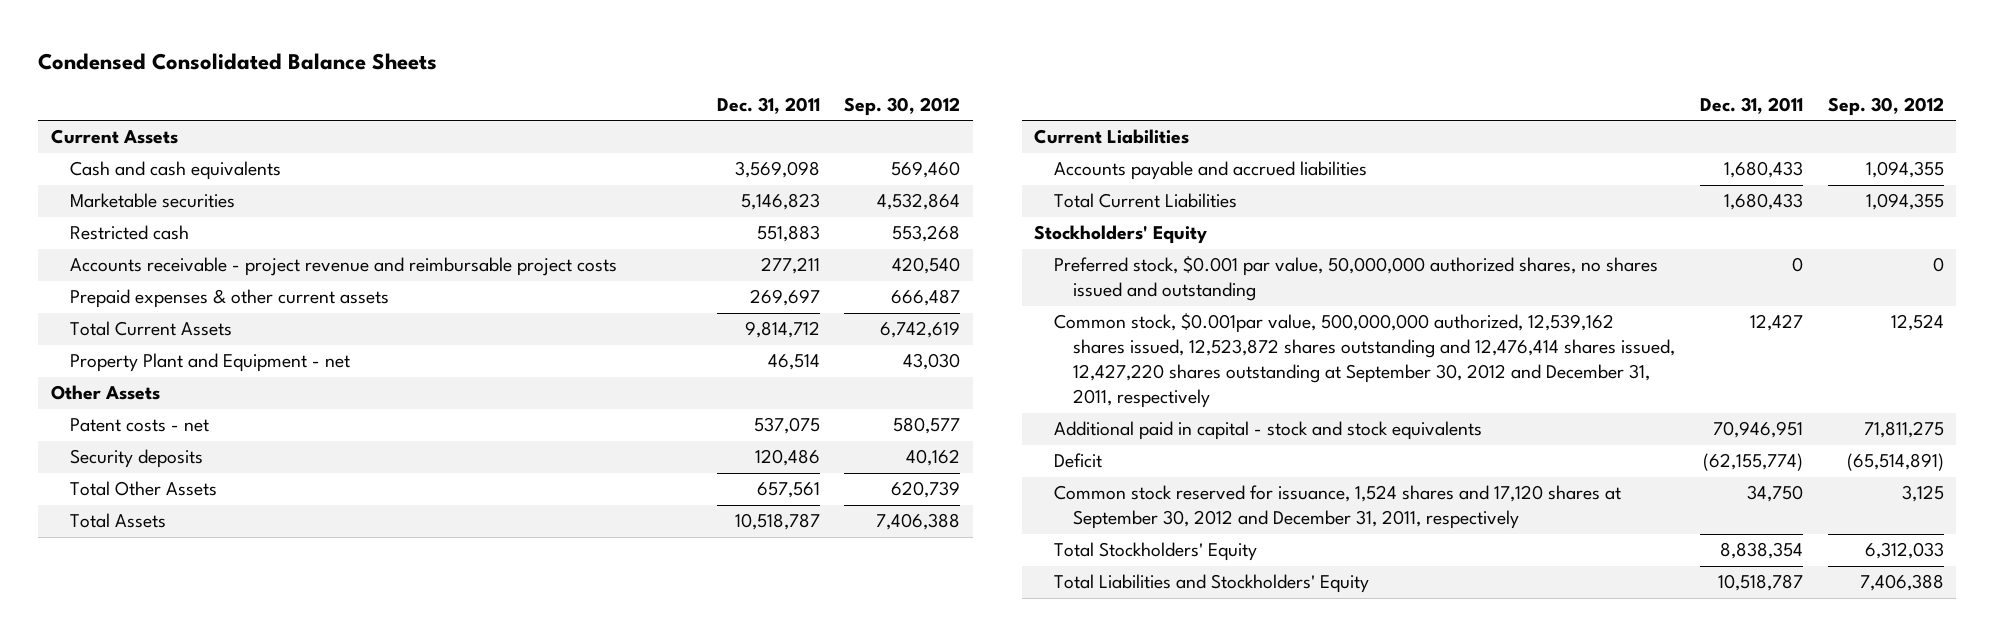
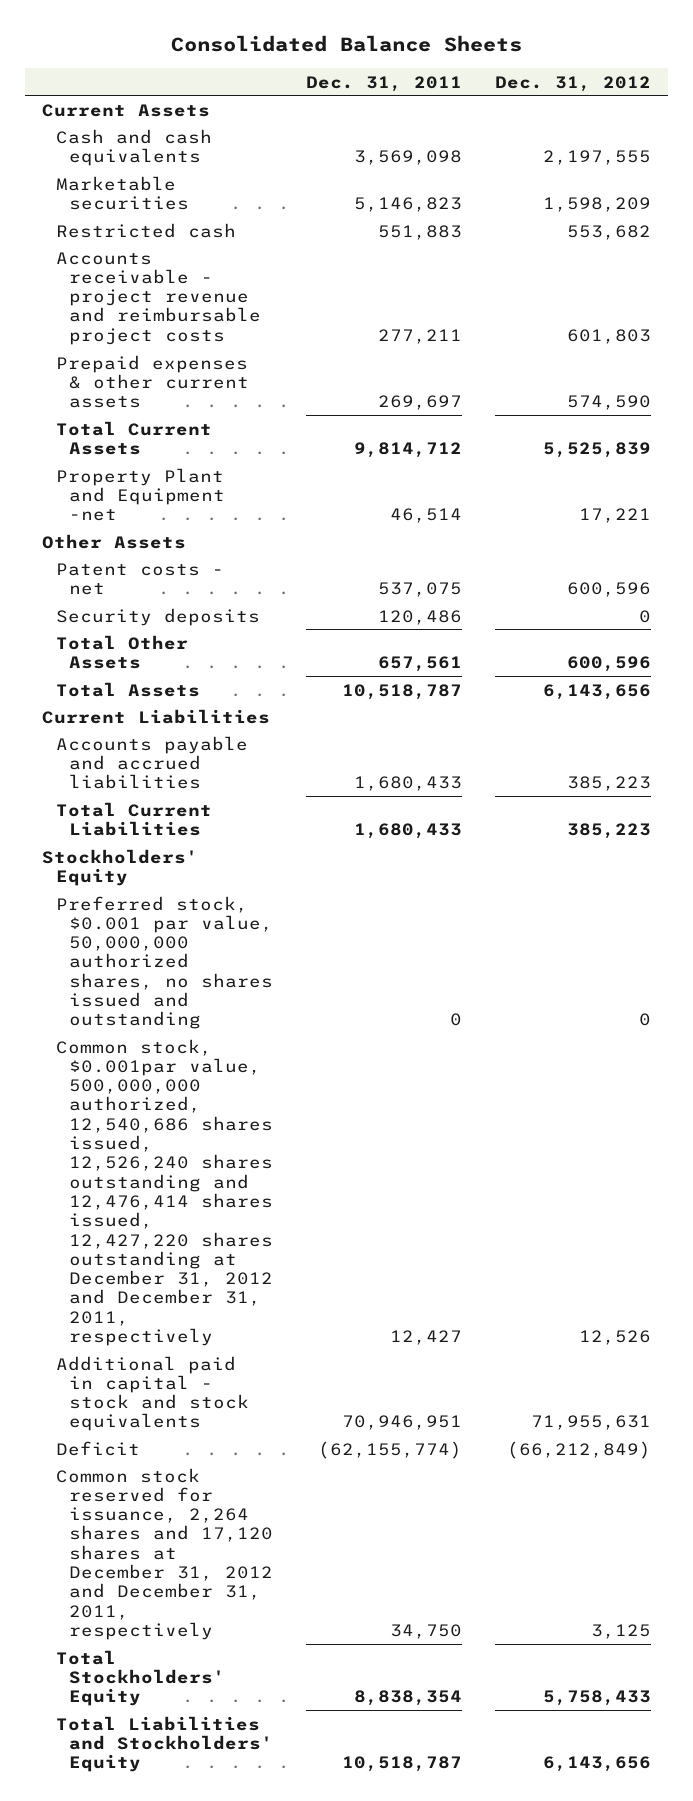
[38,53,438,71] Condensed Consolidated Balance Sheets -> [170,35,522,53] Consolidated Balance Sheets
[844,97,961,117] Sep. 30, 2012 -> none
none -> [495,75,652,92] Dec. 31, 2012
[70,353,351,373] Property Plant and Equipment - net -> [55,467,226,522] Property Plant and Equipment -net
[1053,313,1676,409] Common stock, $0.001par value, 500,000,000 authorized, 12,539,162 shares issued, 12,523,872 shares outstanding and 12,476,414 shares issued, 12,427,220 shares outstanding at September 30, 2012 and December 31, 2011, respectively -> [55,1038,274,1347] Common stock, $0.001par value, 500,000,000 authorized, 12,540,686 shares issued, 12,526,240 shares outstanding and 12,476,414 shares issued, 12,427,220 shares outstanding at December 31, 2012 and December 31, 2011, respectively
[1053,485,1621,530] Common stock reserved for issuance, 1,524 shares and 17,120 shares at September 30, 2012 and December 31, 2011, respectively -> [55,1467,274,1640] Common stock reserved for issuance, 2,264 shares and 17,120 shares at December 31, 2012 and December 31, 2011, respectively

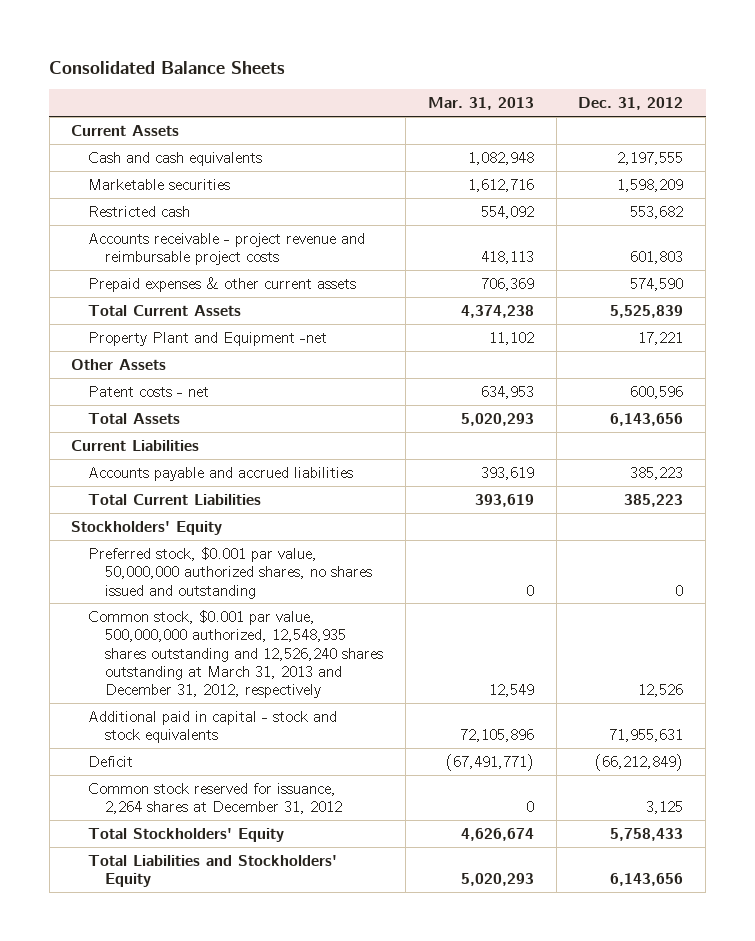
[306,75,463,92] Dec. 31, 2011 -> none
none -> [427,97,534,111] Mar. 31, 2013
[55,607,260,626] Security deposits -> none
[55,634,188,669] Total Other Assets -> none
[55,1038,274,1347] Common stock, $0.001par value, 500,000,000 authorized, 12,540,686 shares issued, 12,526,240 shares outstanding and 12,476,414 shares issued, 12,427,220 shares outstanding at December 31, 2012 and December 31, 2011, respectively -> [88,609,384,699] Common stock, $0.001 par value, 500,000,000 authorized, 12,548,935 shares outstanding and 12,526,240 shares outstanding at March 31, 2013 and December 31, 2012, respectively
[55,1467,274,1640] Common stock reserved for issuance, 2,264 shares and 17,120 shares at December 31, 2012 and December 31, 2011, respectively -> [88,782,343,815] Common stock reserved for issuance, 2,264 shares at December 31, 2012

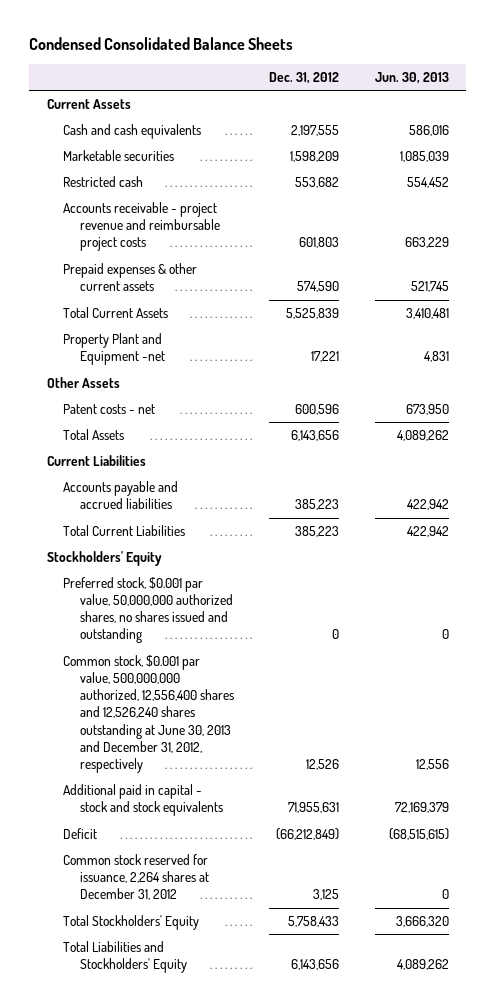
[49,60,286,74] Consolidated Balance Sheets -> [28,37,293,51] Condensed Consolidated Balance Sheets
[427,97,534,111] Mar. 31, 2013 -> none
none -> [374,72,449,85] Jun. 30, 2013
[88,609,384,699] Common stock, $0.001 par value, 500,000,000 authorized, 12,548,935 shares outstanding and 12,526,240 shares outstanding at March 31, 2013 and December 31, 2012, respectively -> [63,655,234,773] Common stock, $0.001 par value, 500,000,000 authorized, 12,556,400 shares and 12,526,240 shares outstanding at June 30, 2013 and December 31, 2012, respectively

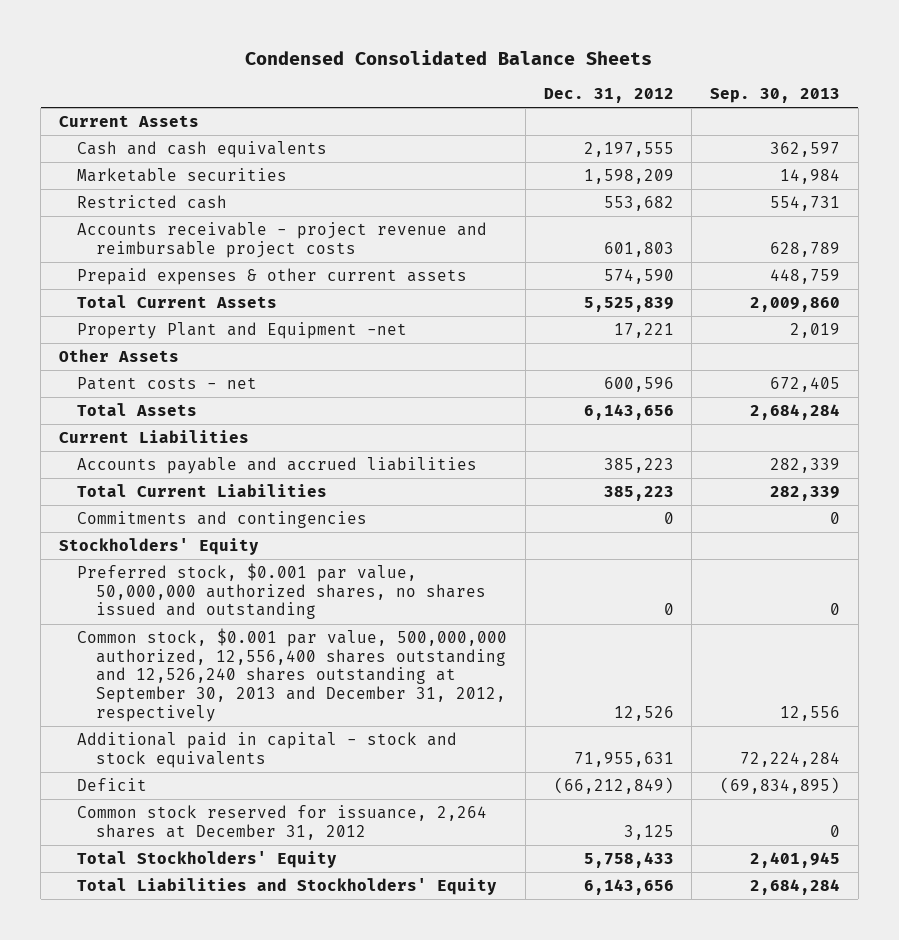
[374,72,449,85] Jun. 30, 2013 -> none
none -> [710,88,841,104] Sep. 30, 2013
none -> [77,511,368,529] Commitments and contingencies
[63,655,234,773] Common stock, $0.001 par value, 500,000,000 authorized, 12,556,400 shares and 12,526,240 shares outstanding at June 30, 2013 and December 31, 2012, respectively -> [77,628,508,722] Common stock, $0.001 par value, 500,000,000 authorized, 12,556,400 shares outstanding and 12,526,240 shares outstanding at September 30, 2013 and December 31, 2012, respectively

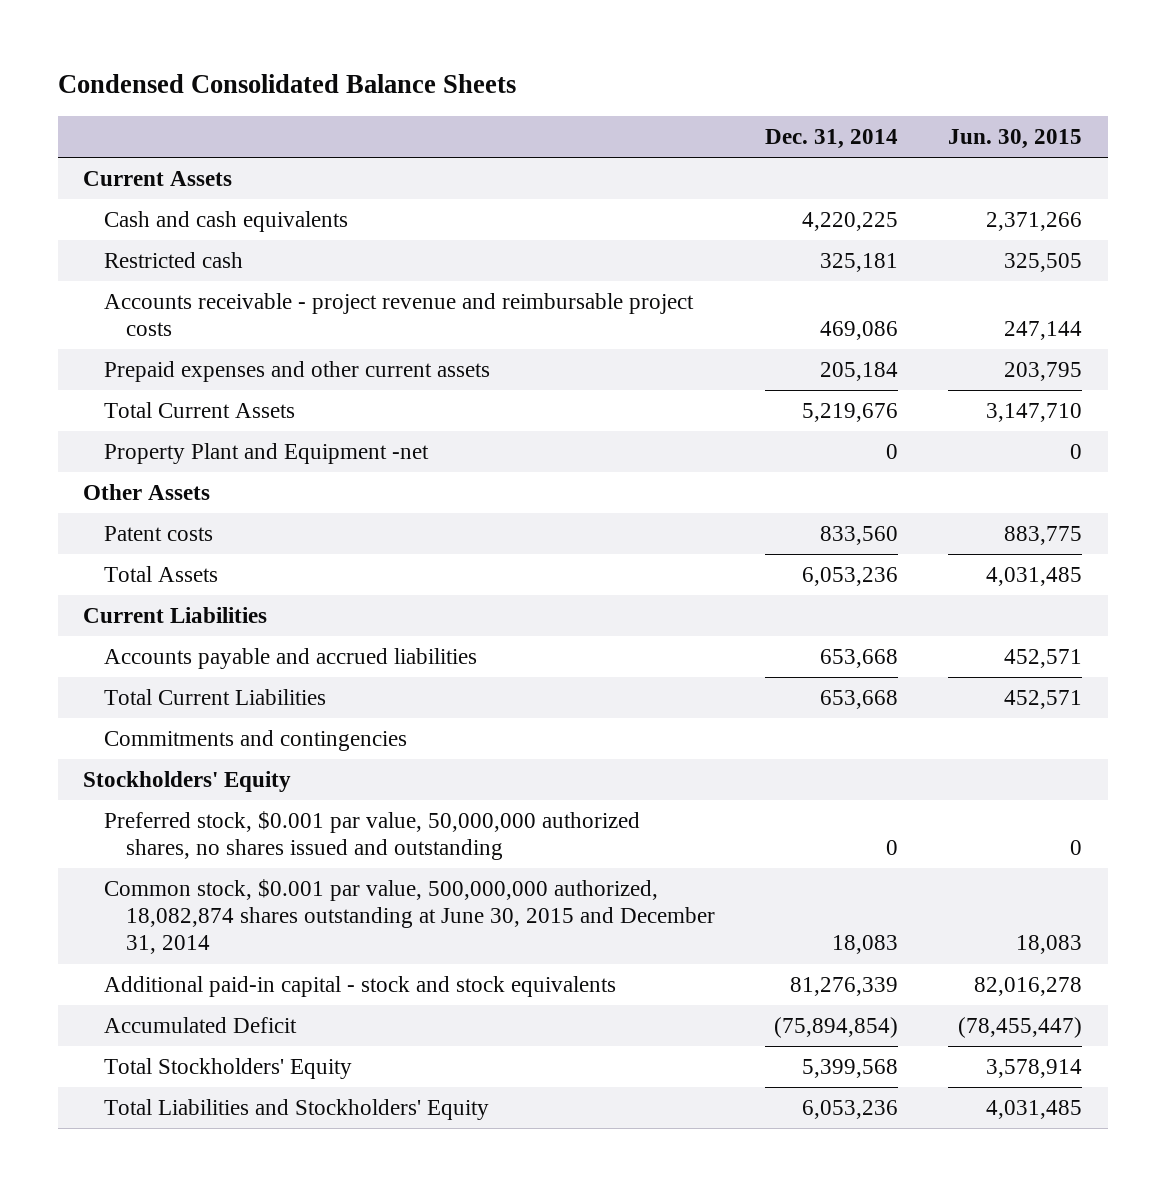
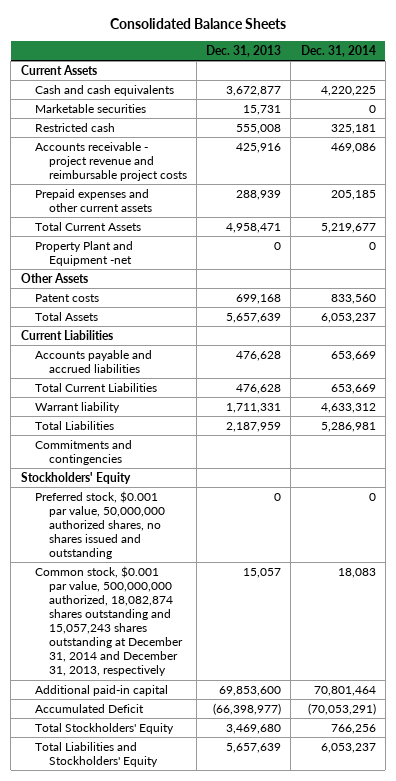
[57,74,516,94] Condensed Consolidated Balance Sheets -> [110,18,287,30] Consolidated Balance Sheets
[948,128,1083,149] Jun. 30, 2015 -> none
none -> [206,44,282,57] Dec. 31, 2013
none -> [34,103,146,113] Marketable securities
[820,361,899,381] 205,184 -> [330,189,376,200] 205,185
[802,402,899,422] 5,219,676 -> [320,222,376,233] 5,219,677
[802,566,899,586] 6,053,236 -> [320,312,376,323] 6,053,237
[820,648,899,668] 653,668 -> [330,350,376,361] 653,669
[820,689,899,709] 653,668 -> [330,383,376,394] 653,669
none -> [34,401,120,413] Warrant liability
none -> [34,420,114,430] Total Liabilities
[104,878,716,955] Common stock, $0.001 par value, 500,000,000 authorized, 18,082,874 shares outstanding at June 30, 2015 and December 31, 2014 -> [34,565,183,677] Common stock, $0.001 par value, 500,000,000 authorized, 18,082,874 shares outstanding and 15,057,243 shares outstanding at December 31, 2014 and December 31, 2013, respectively
[104,975,617,997] Additional paid-in capital - stock and stock equivalents -> [34,684,168,696] Additional paid-in capital
[790,976,899,996] 81,276,339 -> [313,685,376,696] 70,801,464
[774,1016,899,1038] (75,894,854) -> [307,702,376,715] (70,053,291)
[802,1058,899,1078] 5,399,568 -> [330,723,376,734] 766,256
[802,1099,899,1119] 6,053,236 -> [320,742,376,753] 6,053,237

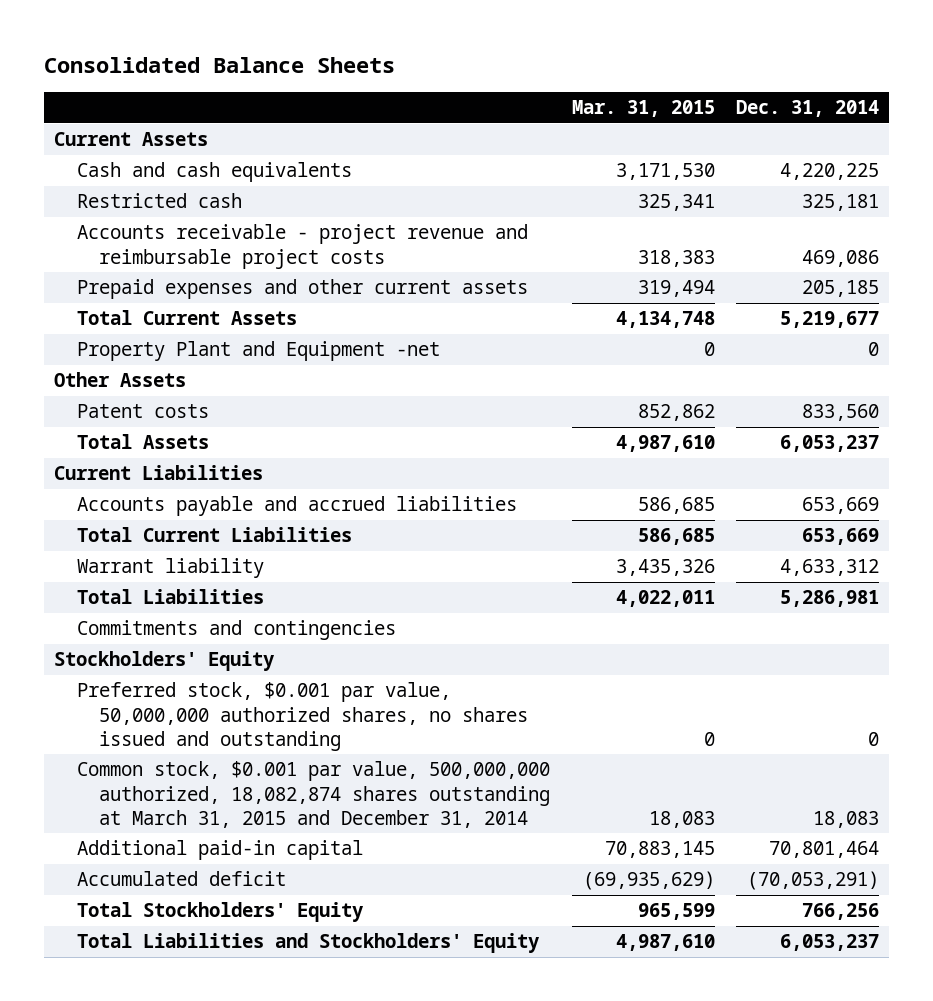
[206,44,282,57] Dec. 31, 2013 -> none
none -> [571,100,715,118] Mar. 31, 2015
[34,103,146,113] Marketable securities -> none
[34,565,183,677] Common stock, $0.001 par value, 500,000,000 authorized, 18,082,874 shares outstanding and 15,057,243 shares outstanding at December 31, 2014 and December 31, 2013, respectively -> [76,761,551,828] Common stock, $0.001 par value, 500,000,000 authorized, 18,082,874 shares outstanding at March 31, 2015 and December 31, 2014
[34,703,144,713] Accumulated Deficit -> [76,871,286,887] Accumulated deficit

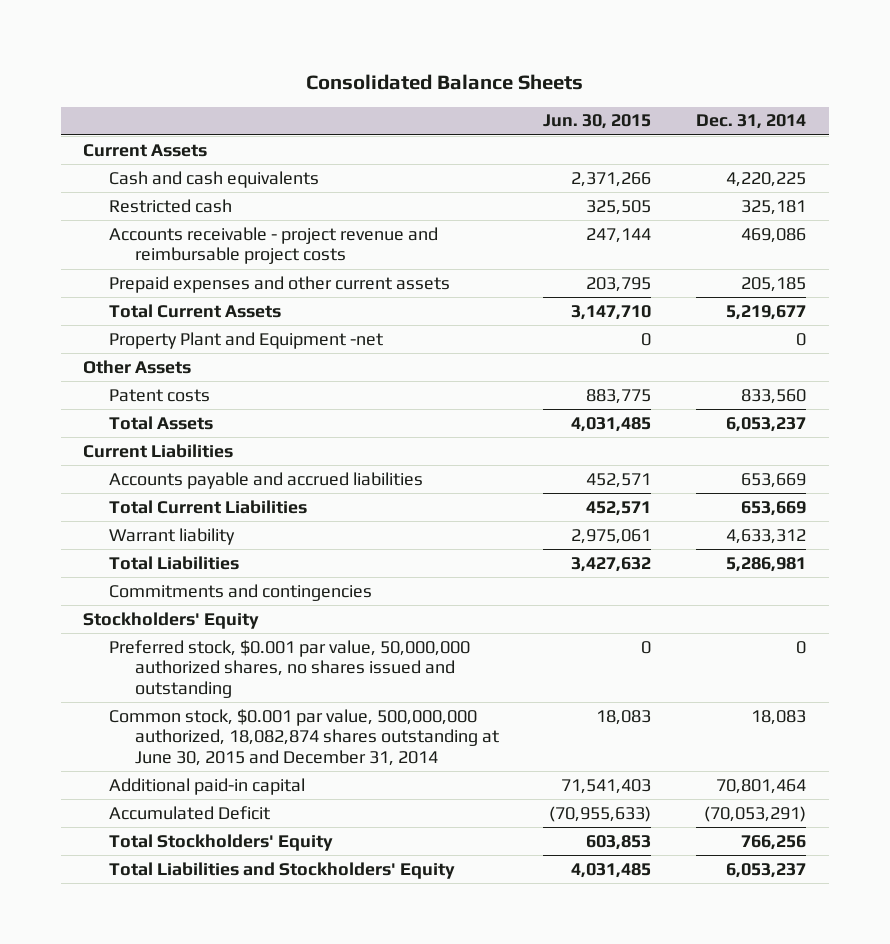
[571,100,715,118] Mar. 31, 2015 -> none
none -> [543,114,652,130] Jun. 30, 2015
[76,761,551,828] Common stock, $0.001 par value, 500,000,000 authorized, 18,082,874 shares outstanding at March 31, 2015 and December 31, 2014 -> [109,708,499,767] Common stock, $0.001 par value, 500,000,000 authorized, 18,082,874 shares outstanding at June 30, 2015 and December 31, 2014
[76,871,286,887] Accumulated deficit -> [109,805,271,820] Accumulated Deficit

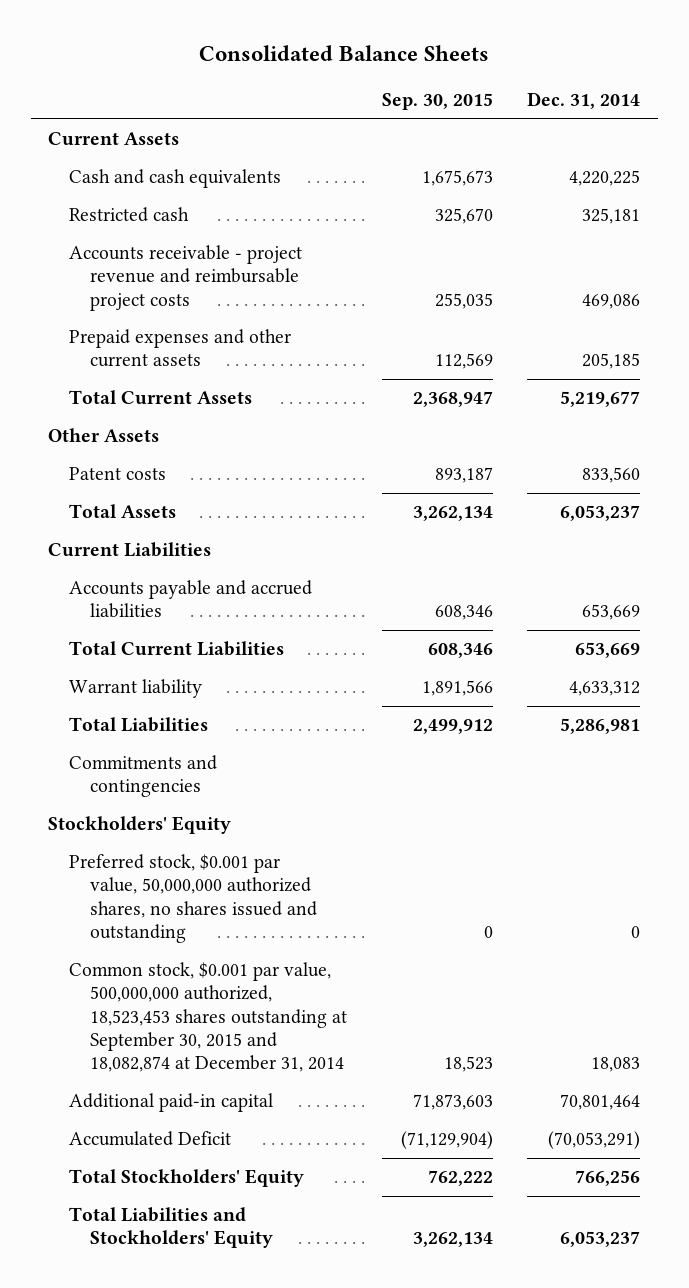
[543,114,652,130] Jun. 30, 2015 -> none
none -> [381,93,493,111] Sep. 30, 2015
[109,331,384,349] Property Plant and Equipment -net -> none
[109,708,499,767] Common stock, $0.001 par value, 500,000,000 authorized, 18,082,874 shares outstanding at June 30, 2015 and December 31, 2014 -> [69,962,348,1073] Common stock, $0.001 par value, 500,000,000 authorized, 18,523,453 shares outstanding at September 30, 2015 and 18,082,874 at December 31, 2014

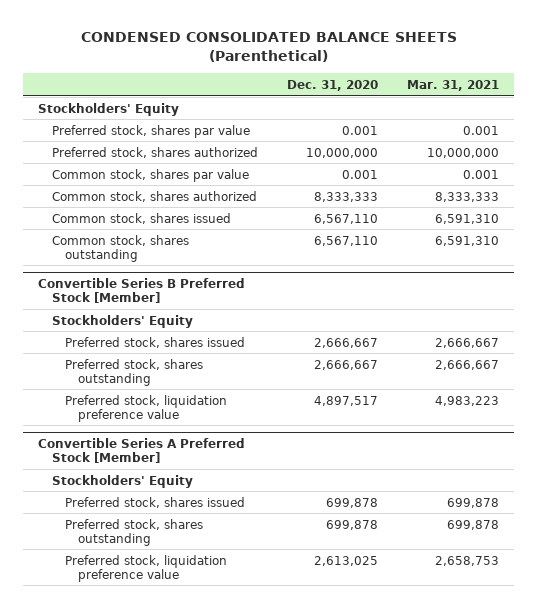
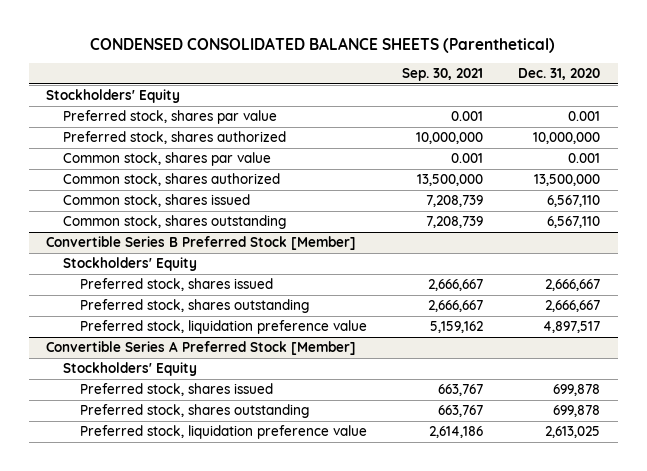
[407,79,500,91] Mar. 31, 2021 -> none
none -> [402,68,484,82] Sep. 30, 2021
[313,191,378,202] 8,333,333 -> [534,174,601,187] 13,500,000

